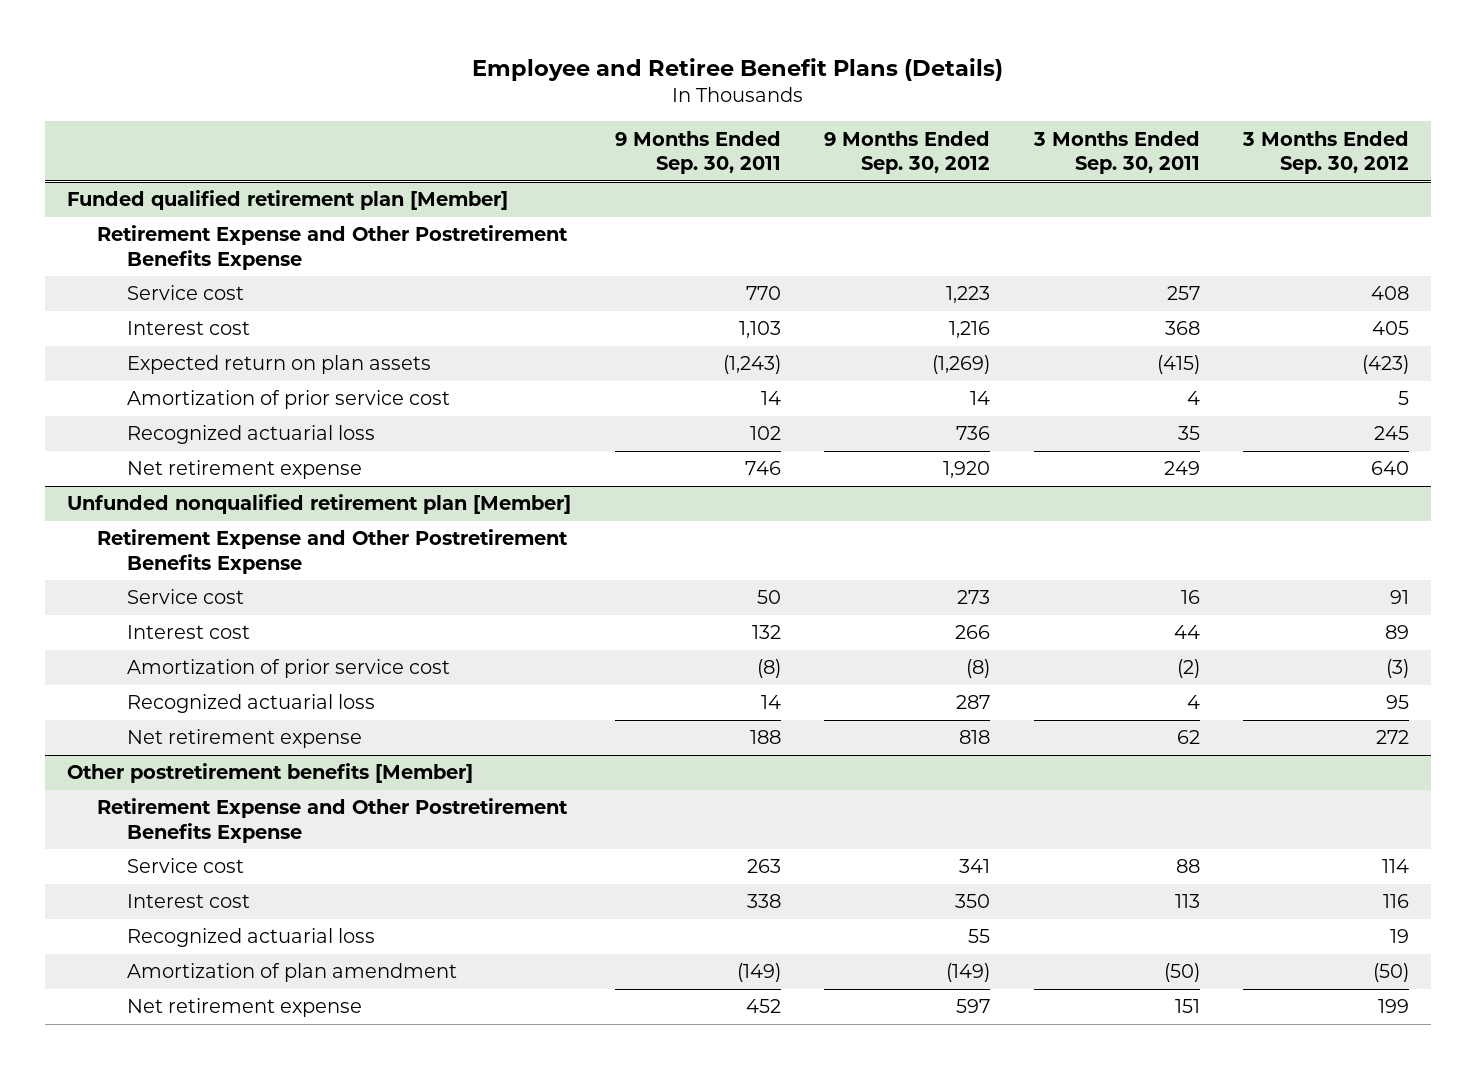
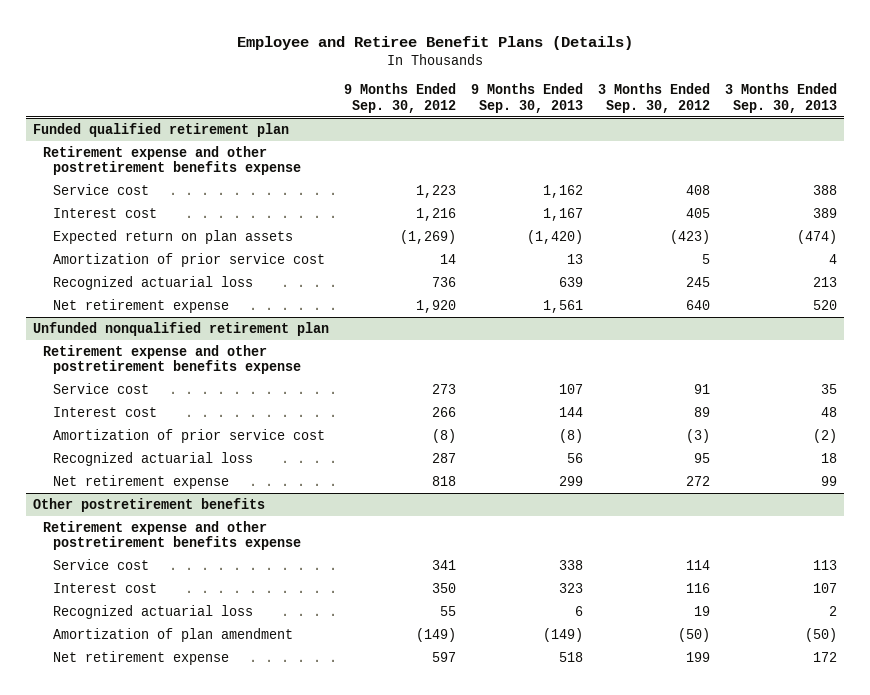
[614,130,781,175] 9 Months Ended Sep. 30, 2011 -> none
[1032,130,1200,175] 3 Months Ended Sep. 30, 2011 -> none
none -> [470,83,583,113] 9 Months Ended Sep. 30, 2013
none -> [724,83,837,113] 3 Months Ended Sep. 30, 2013
[67,190,509,211] Funded qualified retirement plan [Member] -> [33,122,290,137] Funded qualified retirement plan
[97,225,569,270] Retirement Expense and Other Postretirement Benefits Expense -> [42,145,301,176] Retirement expense and other postretirement benefits expense
[67,494,572,515] Unfunded nonqualified retirement plan [Member] -> [33,321,330,336] Unfunded nonqualified retirement plan
[97,529,569,574] Retirement Expense and Other Postretirement Benefits Expense -> [42,344,301,375] Retirement expense and other postretirement benefits expense
[67,763,474,784] Other postretirement benefits [Member] -> [33,497,266,512] Other postretirement benefits
[97,798,569,843] Retirement Expense and Other Postretirement Benefits Expense -> [42,520,301,551] Retirement expense and other postretirement benefits expense

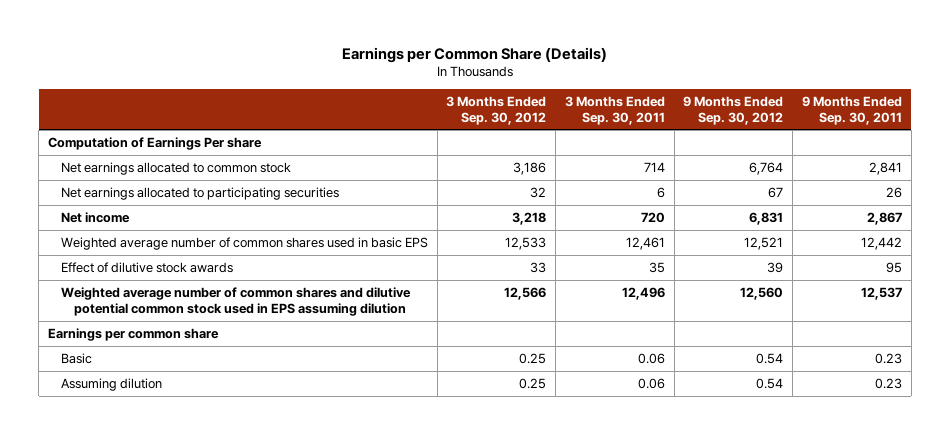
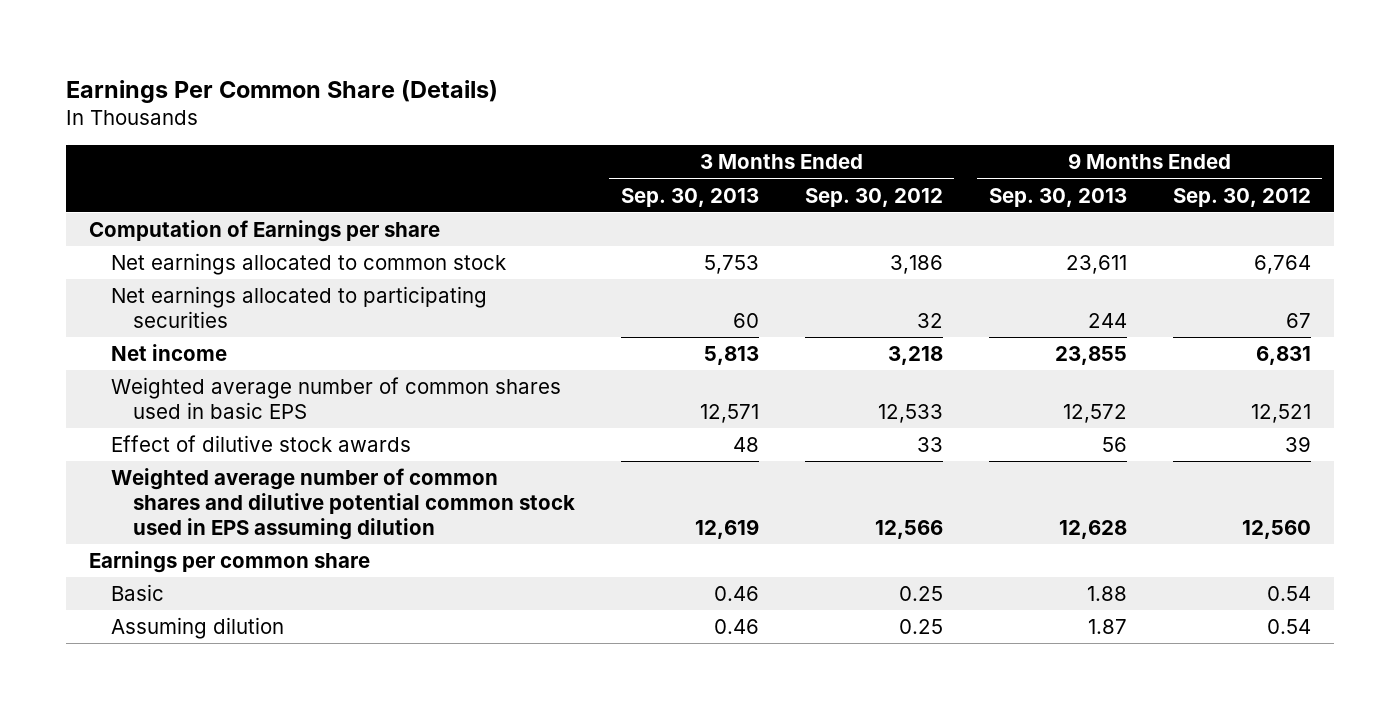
[341,46,607,63] Earnings per Common Share (Details) -> [66,79,499,103] Earnings Per Common Share (Details)
[564,95,665,125] 3 Months Ended Sep. 30, 2011 -> none
[801,95,902,125] 9 Months Ended Sep. 30, 2011 -> none
none -> [620,187,759,207] Sep. 30, 2013
none -> [988,187,1127,207] Sep. 30, 2013
[47,136,262,150] Computation of Earnings Per share -> [89,220,441,243] Computation of Earnings per share

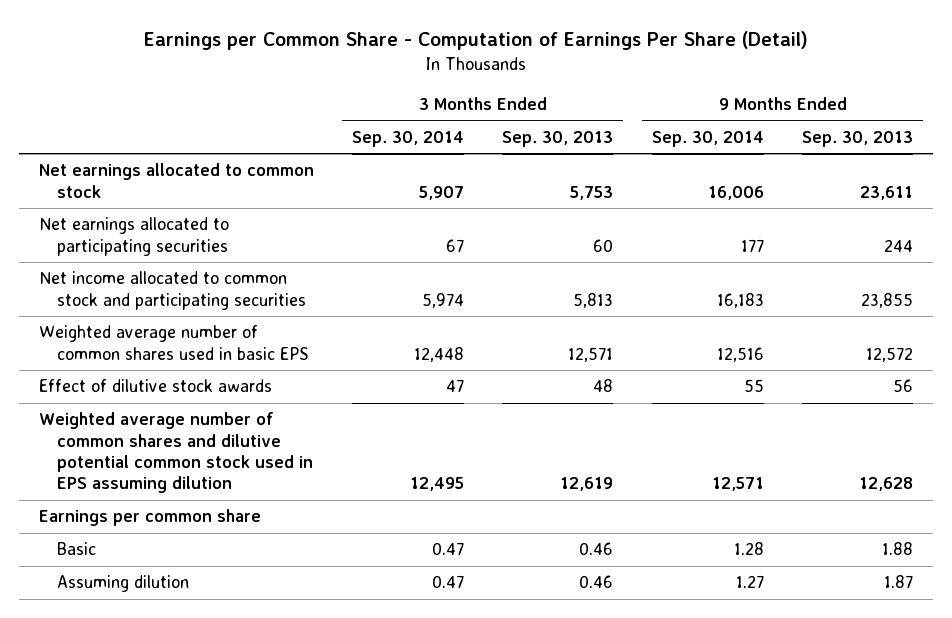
[66,79,499,103] Earnings Per Common Share (Details) -> [143,31,808,51] Earnings per Common Share - Computation of Earnings Per Share (Detail)
[804,187,943,207] Sep. 30, 2012 -> none
[1172,187,1311,207] Sep. 30, 2012 -> none
none -> [352,130,465,147] Sep. 30, 2014
none -> [651,130,764,147] Sep. 30, 2014
[89,220,441,243] Computation of Earnings per share -> none
[110,344,227,362] Net income -> [38,271,307,310] Net income allocated to common stock and participating securities

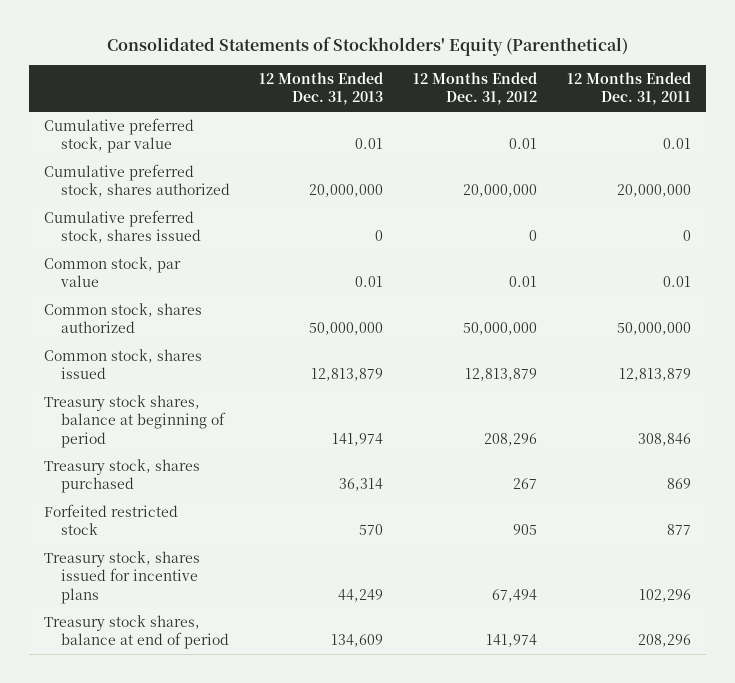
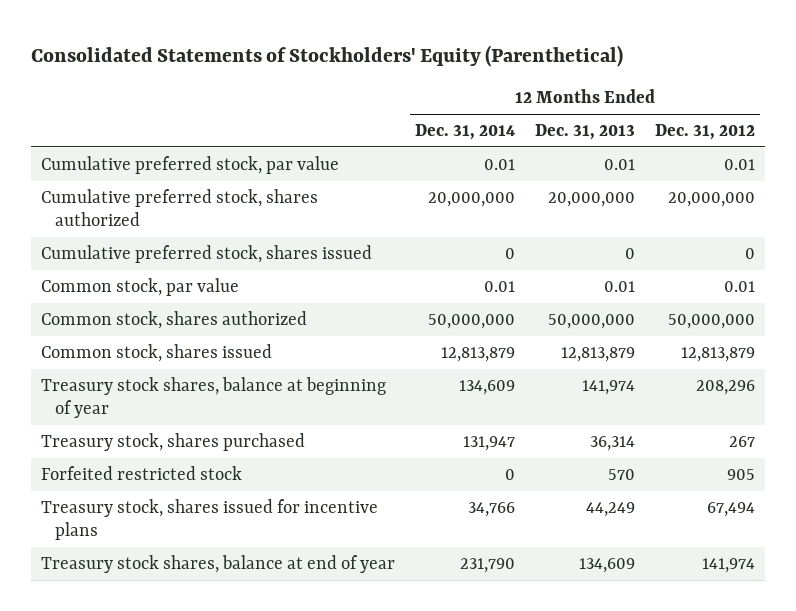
[567,71,692,106] 12 Months Ended Dec. 31, 2011 -> none
none -> [414,124,515,141] Dec. 31, 2014
[43,395,226,448] Treasury stock shares, balance at beginning of period -> [40,377,386,419] Treasury stock shares, balance at beginning of year
[43,615,229,650] Treasury stock shares, balance at end of period -> [40,555,395,574] Treasury stock shares, balance at end of year

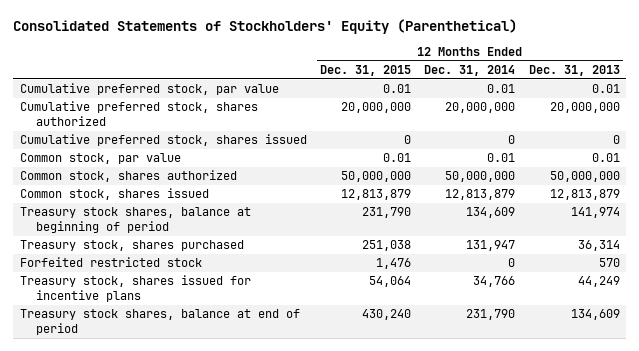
[654,124,755,141] Dec. 31, 2012 -> none
none -> [319,64,411,76] Dec. 31, 2015
[40,377,386,419] Treasury stock shares, balance at beginning of year -> [19,207,251,234] Treasury stock shares, balance at beginning of period
[40,555,395,574] Treasury stock shares, balance at end of year -> [19,309,300,336] Treasury stock shares, balance at end of period

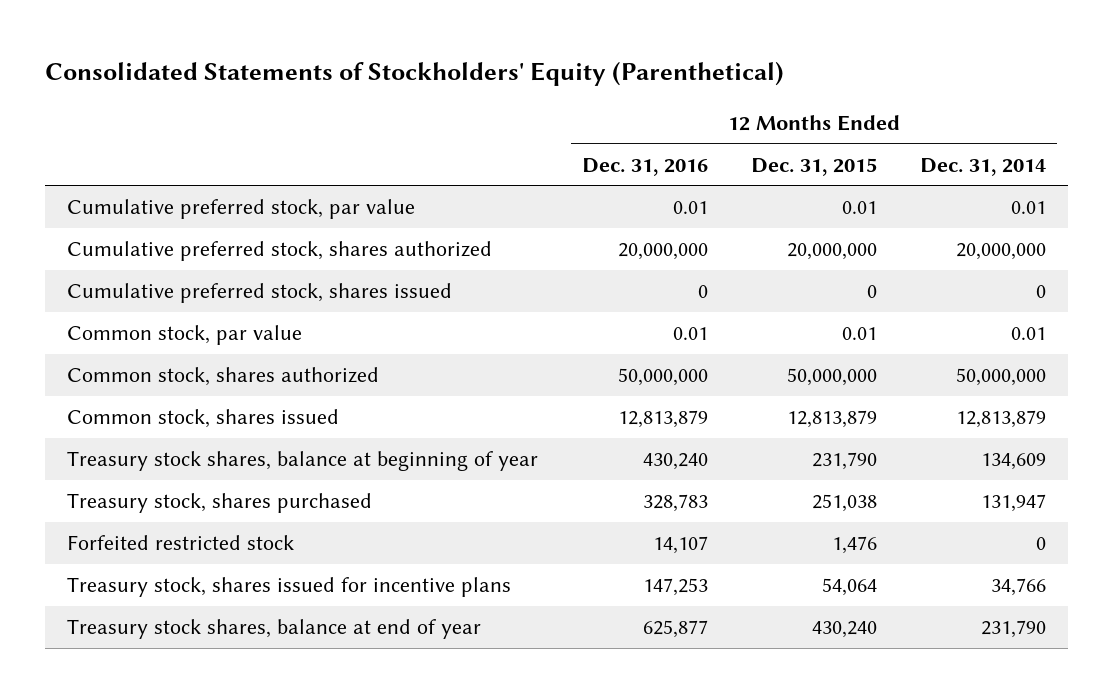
[528,64,620,76] Dec. 31, 2013 -> none
none -> [581,157,708,176] Dec. 31, 2016
[19,207,251,234] Treasury stock shares, balance at beginning of period -> [67,451,539,472] Treasury stock shares, balance at beginning of year
[19,309,300,336] Treasury stock shares, balance at end of period -> [67,619,482,640] Treasury stock shares, balance at end of year

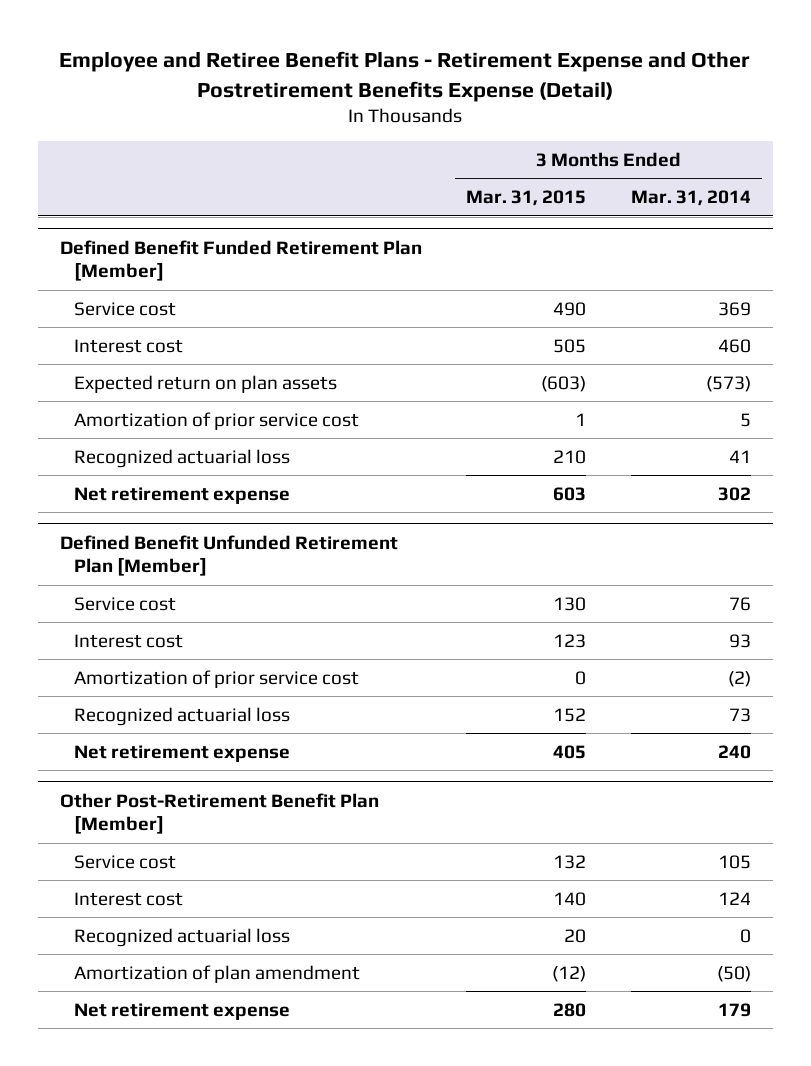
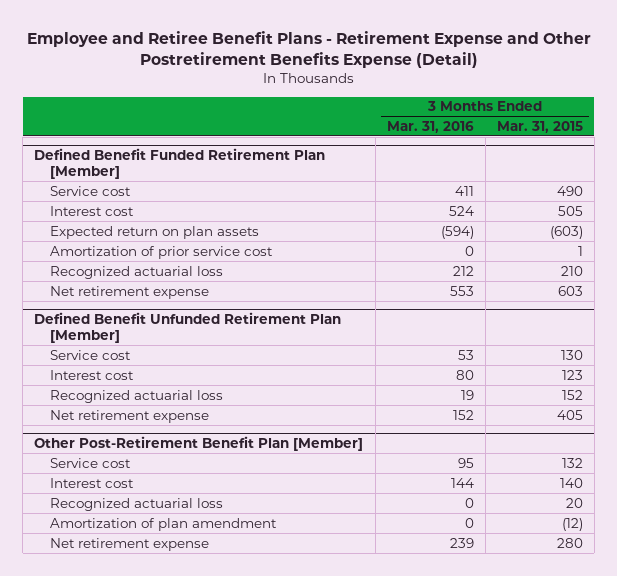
[630,189,751,206] Mar. 31, 2014 -> none
none -> [386,120,474,133] Mar. 31, 2016
[73,669,359,688] Amortization of prior service cost -> none

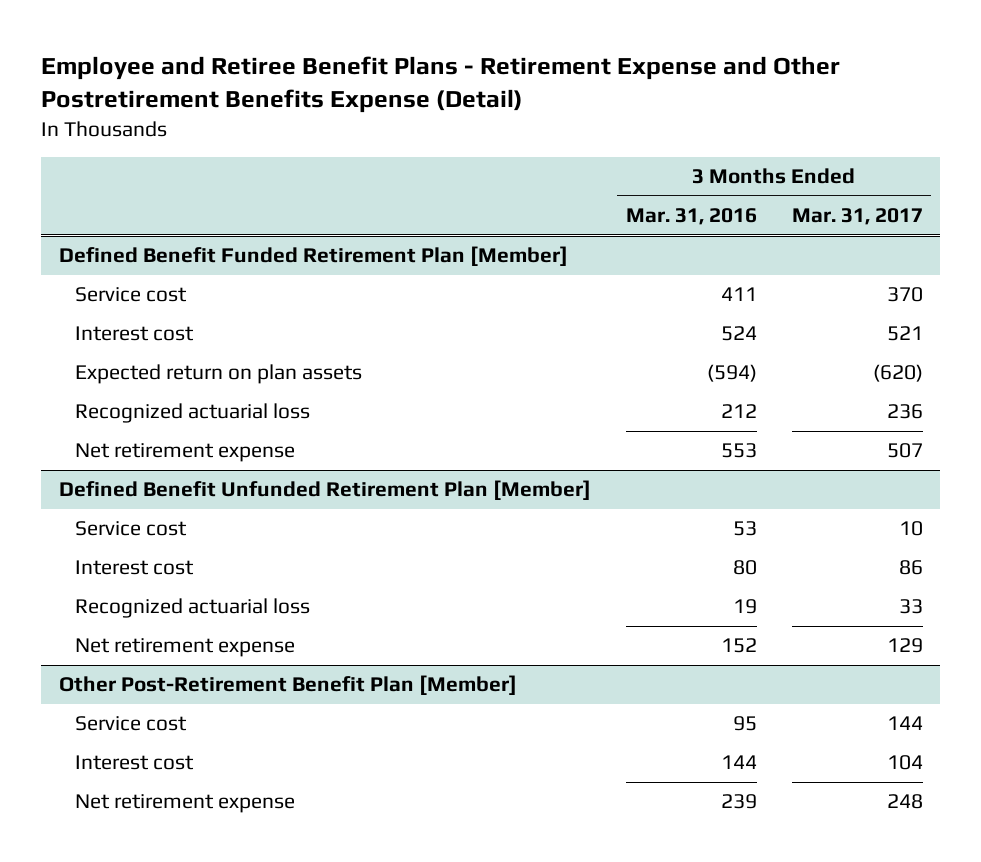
[496,120,583,133] Mar. 31, 2015 -> none
none -> [791,207,923,225] Mar. 31, 2017
[50,245,274,259] Amortization of prior service cost -> none
[50,497,224,511] Recognized actuarial loss -> none
[50,517,278,531] Amortization of plan amendment -> none

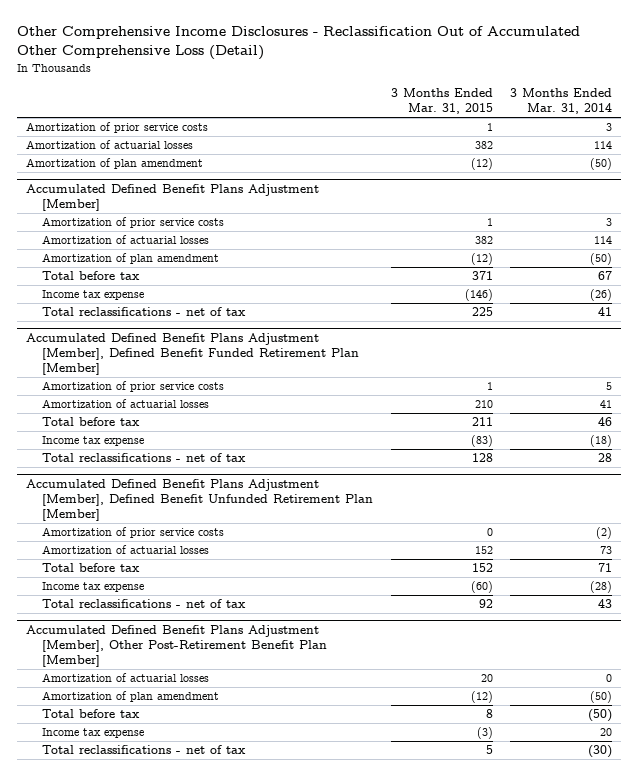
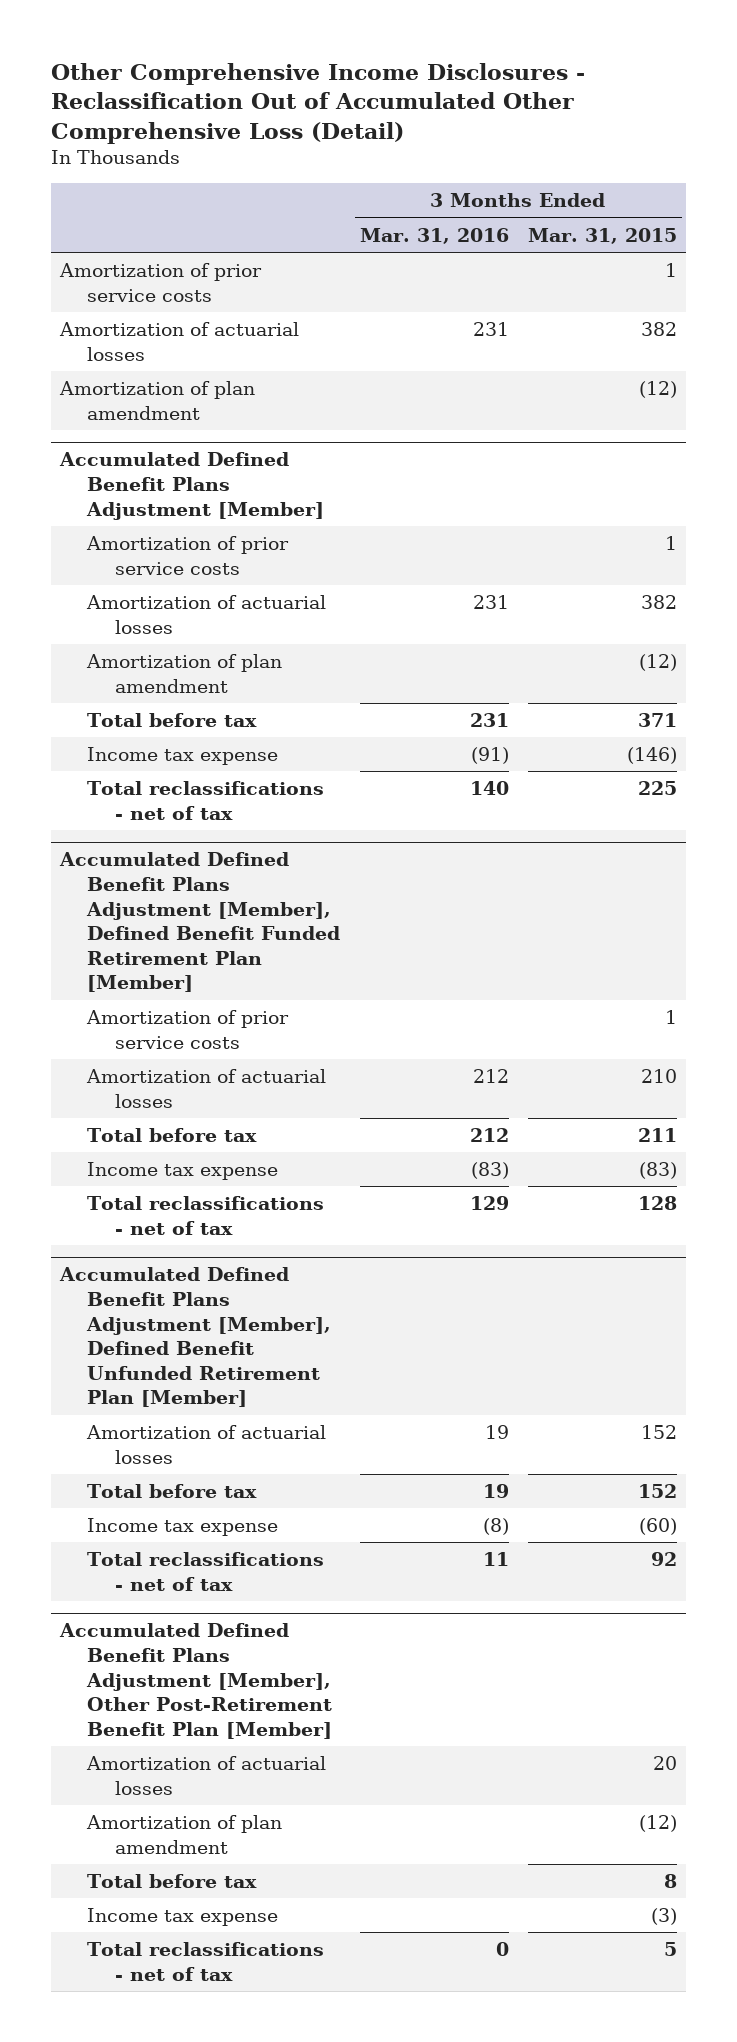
[510,88,613,115] 3 Months Ended Mar. 31, 2014 -> none
none -> [359,227,509,244] Mar. 31, 2016
[41,527,224,539] Amortization of prior service costs -> none

